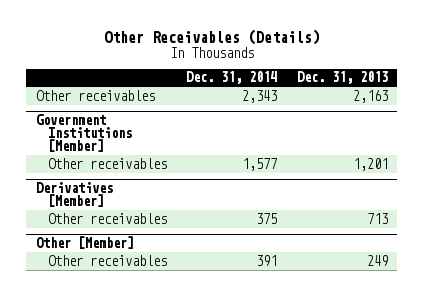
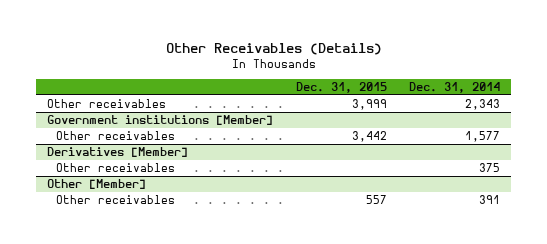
[296,71,388,85] Dec. 31, 2013 -> none
none -> [295,81,387,93] Dec. 31, 2015
[36,114,132,152] Government Institutions [Member] -> [47,115,274,126] Government institutions [Member]

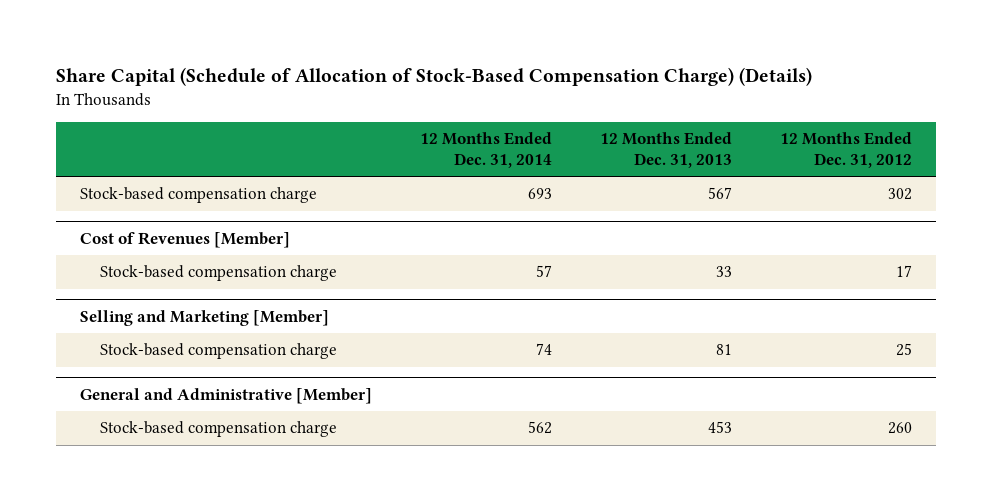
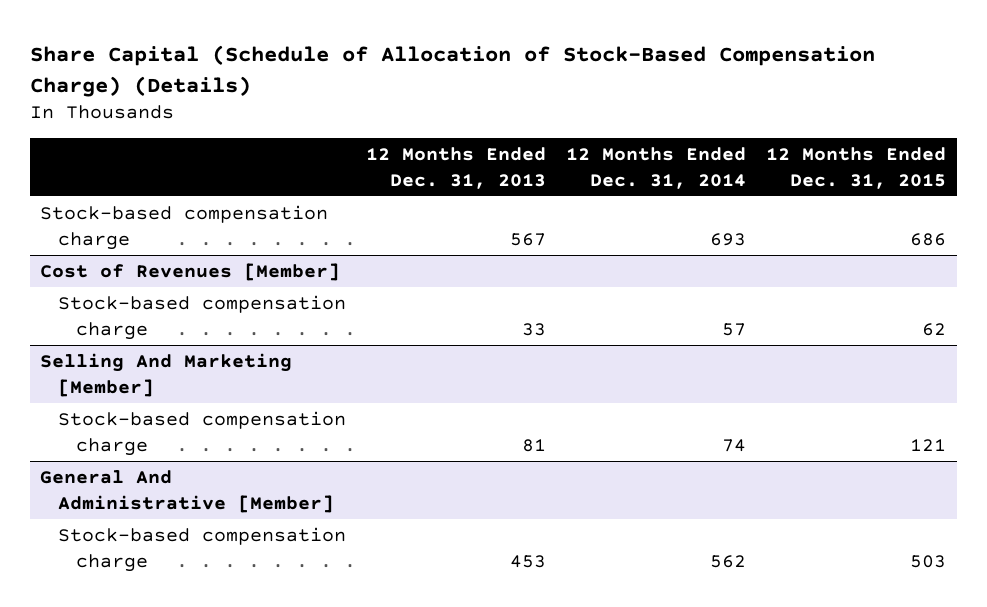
[779,132,912,169] 12 Months Ended Dec. 31, 2012 -> none
none -> [766,146,947,189] 12 Months Ended Dec. 31, 2015
[80,309,330,326] Selling and Marketing [Member] -> [40,352,293,397] Selling And Marketing [Member]
[80,387,373,404] General and Administrative [Member] -> [40,469,335,513] General And Administrative [Member]

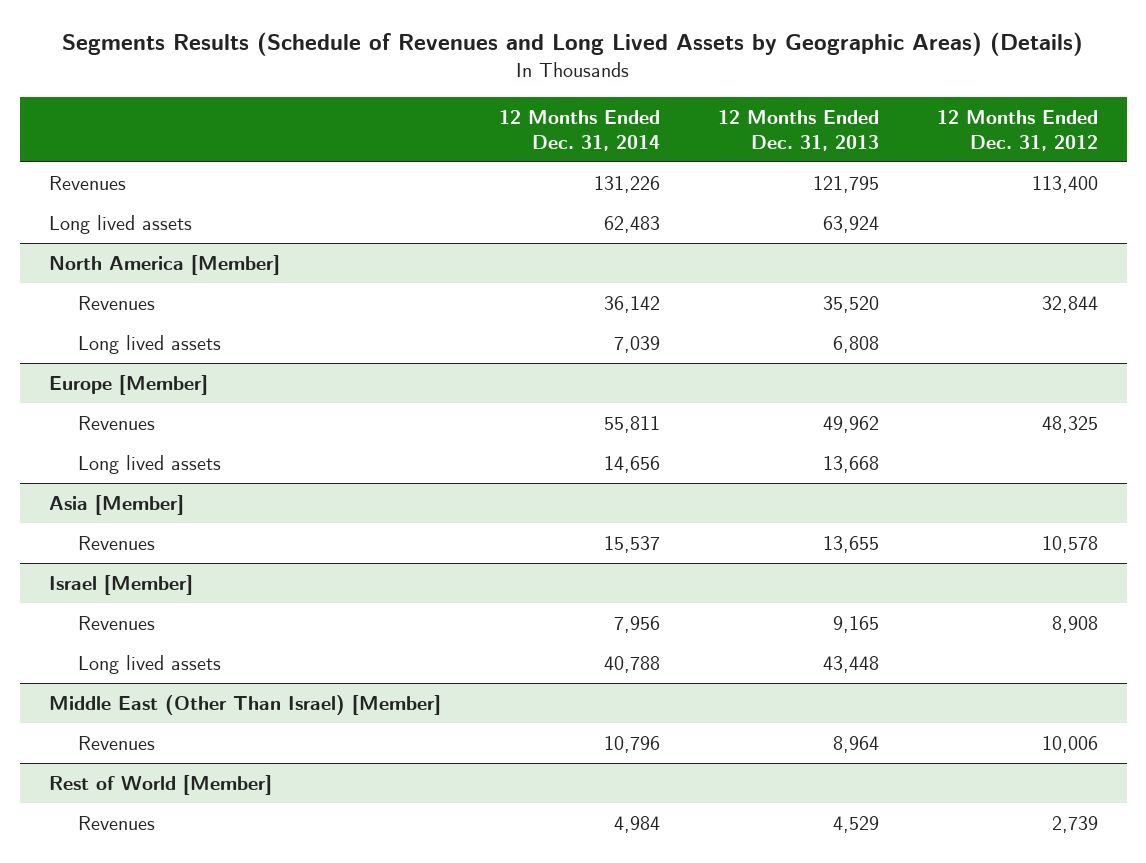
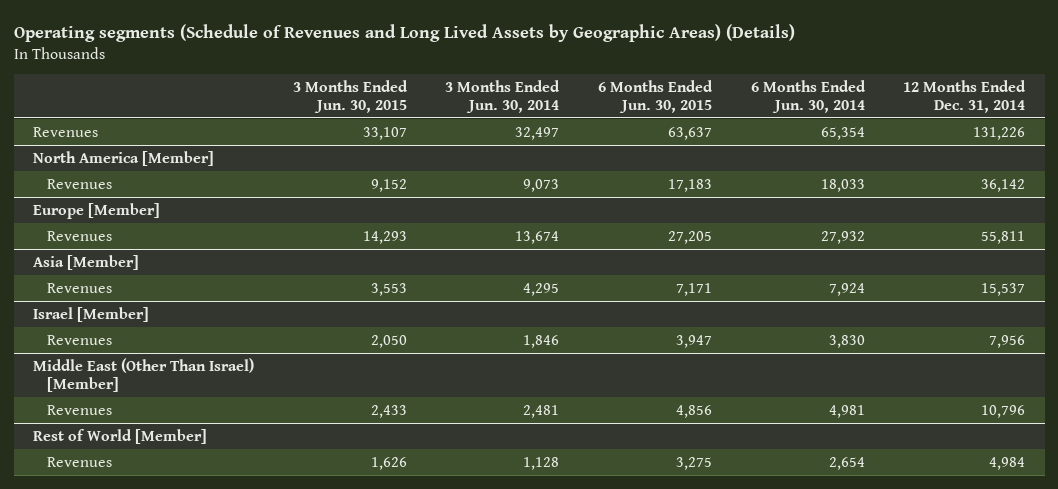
[62,32,1084,57] Segments Results (Schedule of Revenues and Long Lived Assets by Geographic Areas) (Details) -> [13,23,795,42] Operating segments (Schedule of Revenues and Long Lived Assets by Geographic Areas) (Details)
[717,110,879,151] 12 Months Ended Dec. 31, 2013 -> none
[936,110,1098,151] 12 Months Ended Dec. 31, 2012 -> none
none -> [292,79,408,113] 3 Months Ended Jun. 30, 2015
none -> [445,79,561,113] 3 Months Ended Jun. 30, 2014
none -> [597,79,713,113] 6 Months Ended Jun. 30, 2015
none -> [750,79,866,113] 6 Months Ended Jun. 30, 2014
[48,215,192,235] Long lived assets -> none
[78,335,222,355] Long lived assets -> none
[78,455,222,475] Long lived assets -> none
[78,655,222,675] Long lived assets -> none

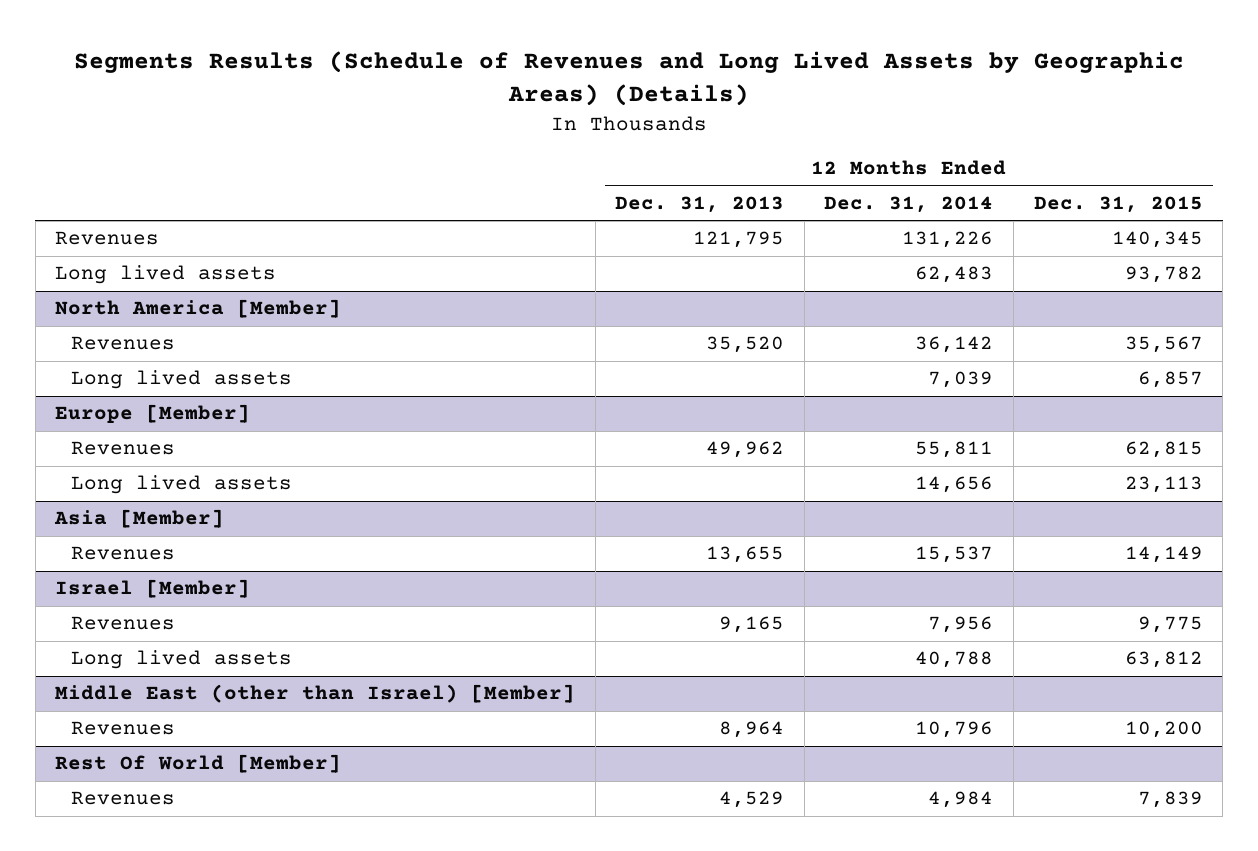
[13,23,795,42] Operating segments (Schedule of Revenues and Long Lived Assets by Geographic Areas) (Details) -> [73,51,1184,107] Segments Results (Schedule of Revenues and Long Lived Assets by Geographic Areas) (Details)
[292,79,408,113] 3 Months Ended Jun. 30, 2015 -> none
[445,79,561,113] 3 Months Ended Jun. 30, 2014 -> none
[597,79,713,113] 6 Months Ended Jun. 30, 2015 -> none
[750,79,866,113] 6 Months Ended Jun. 30, 2014 -> none
none -> [615,195,785,213] Dec. 31, 2013
none -> [1033,195,1203,213] Dec. 31, 2015
none -> [55,265,277,285] Long lived assets
none -> [70,370,292,390] Long lived assets
none -> [70,475,292,495] Long lived assets
none -> [70,650,292,670] Long lived assets
[32,357,254,392] Middle East (Other Than Israel) [Member] -> [55,684,576,704] Middle East (other than Israel) [Member]
[32,428,207,444] Rest of World [Member] -> [55,754,342,774] Rest Of World [Member]

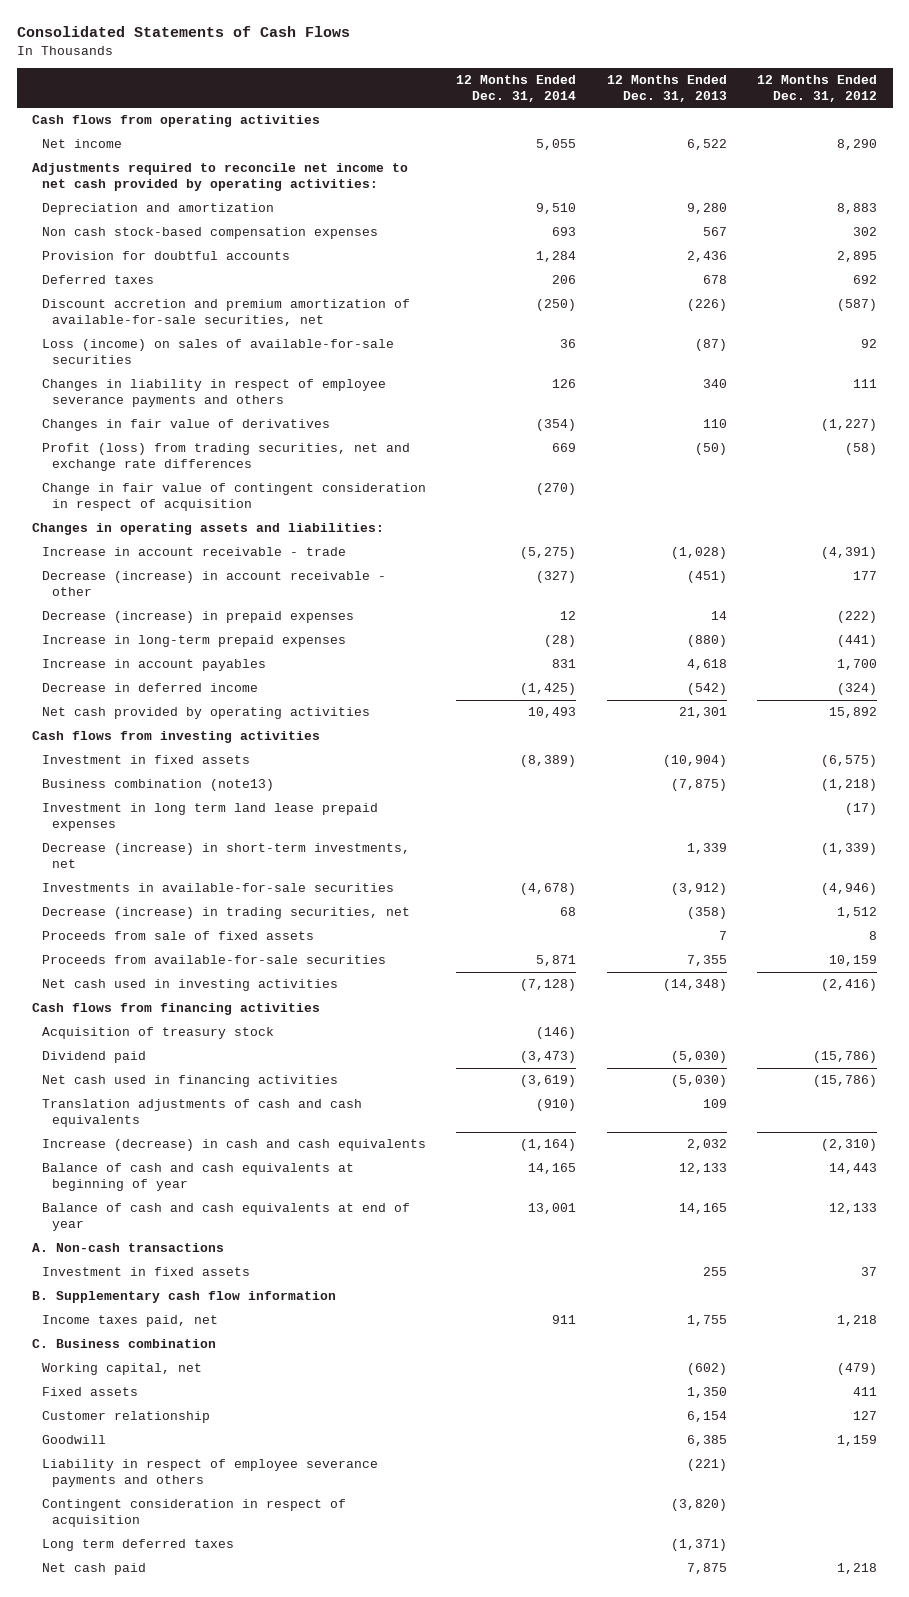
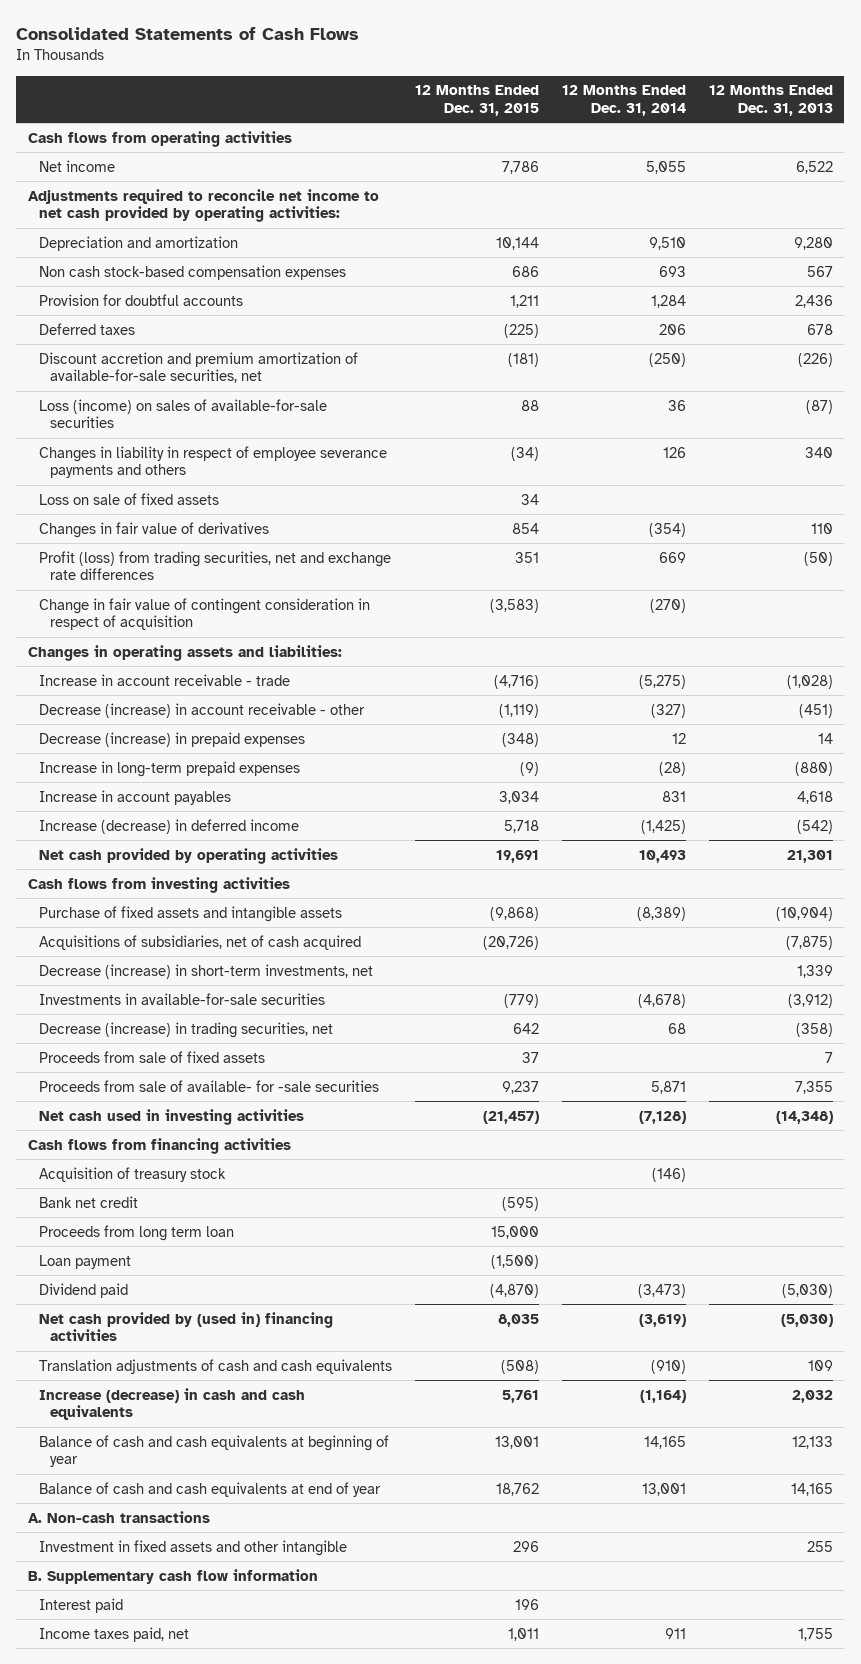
[757,75,878,102] 12 Months Ended Dec. 31, 2012 -> none
none -> [415,85,540,117] 12 Months Ended Dec. 31, 2015
none -> [39,492,220,505] Loss on sale of fixed assets
[42,683,259,693] Decrease in deferred income -> [39,818,300,834] Increase (decrease) in deferred income
[42,803,379,831] Investment in long term land lease prepaid expenses -> none
[42,755,251,765] Investment in fixed assets -> [39,905,343,922] Purchase of fixed assets and intangible assets
[42,779,275,792] Business combination (note13) -> [39,934,362,950] Acquisitions of subsidiaries, net of cash acquired
[42,955,387,965] Proceeds from available-for-sale securities -> [39,1079,380,1092] Proceeds from sale of available- for -sale securities
none -> [39,1195,139,1208] Bank net credit
none -> [39,1224,235,1241] Proceeds from long term loan
none -> [39,1254,132,1269] Loan payment
[42,1075,339,1088] Net cash used in financing activities -> [39,1311,334,1342] Net cash provided by (used in) financing activities
[42,1267,251,1277] Investment in fixed assets -> [39,1539,348,1556] Investment in fixed assets and other intangible
none -> [39,1597,124,1613] Interest paid
[32,1339,217,1349] C. Business combination -> none
[42,1363,203,1376] Working capital, net -> none
[42,1387,139,1397] Fixed assets -> none
[42,1411,211,1424] Customer relationship -> none
[42,1435,107,1445] Goodwill -> none
[42,1459,379,1487] Liability in respect of employee severance payments and others -> none
[42,1499,347,1527] Contingent consideration in respect of acquisition -> none
[42,1539,235,1552] Long term deferred taxes -> none
[42,1563,147,1576] Net cash paid -> none

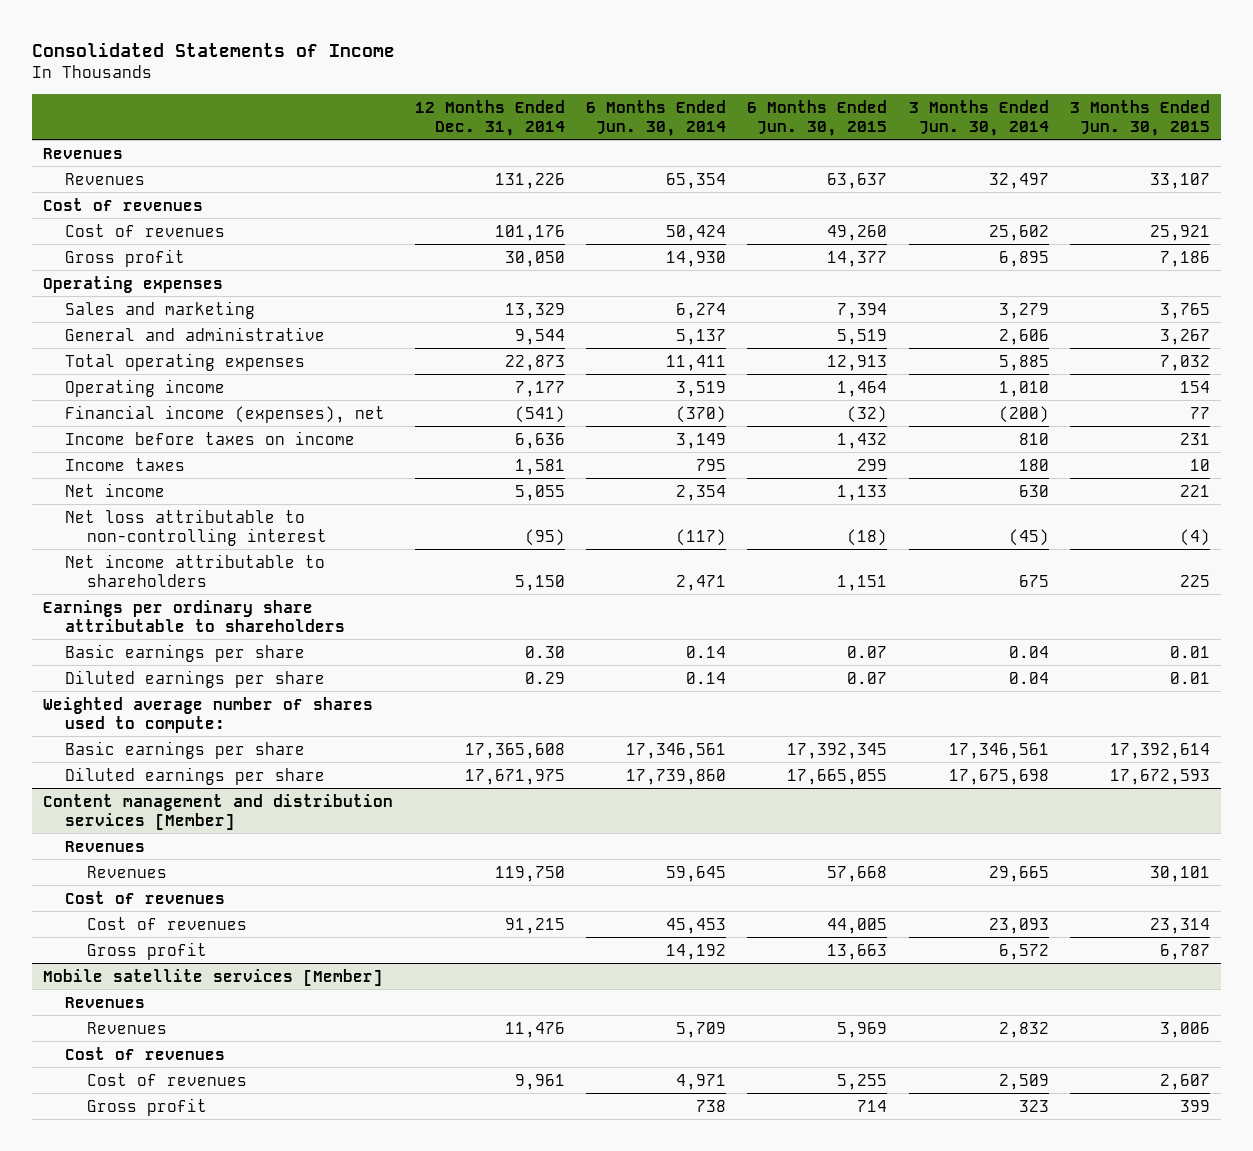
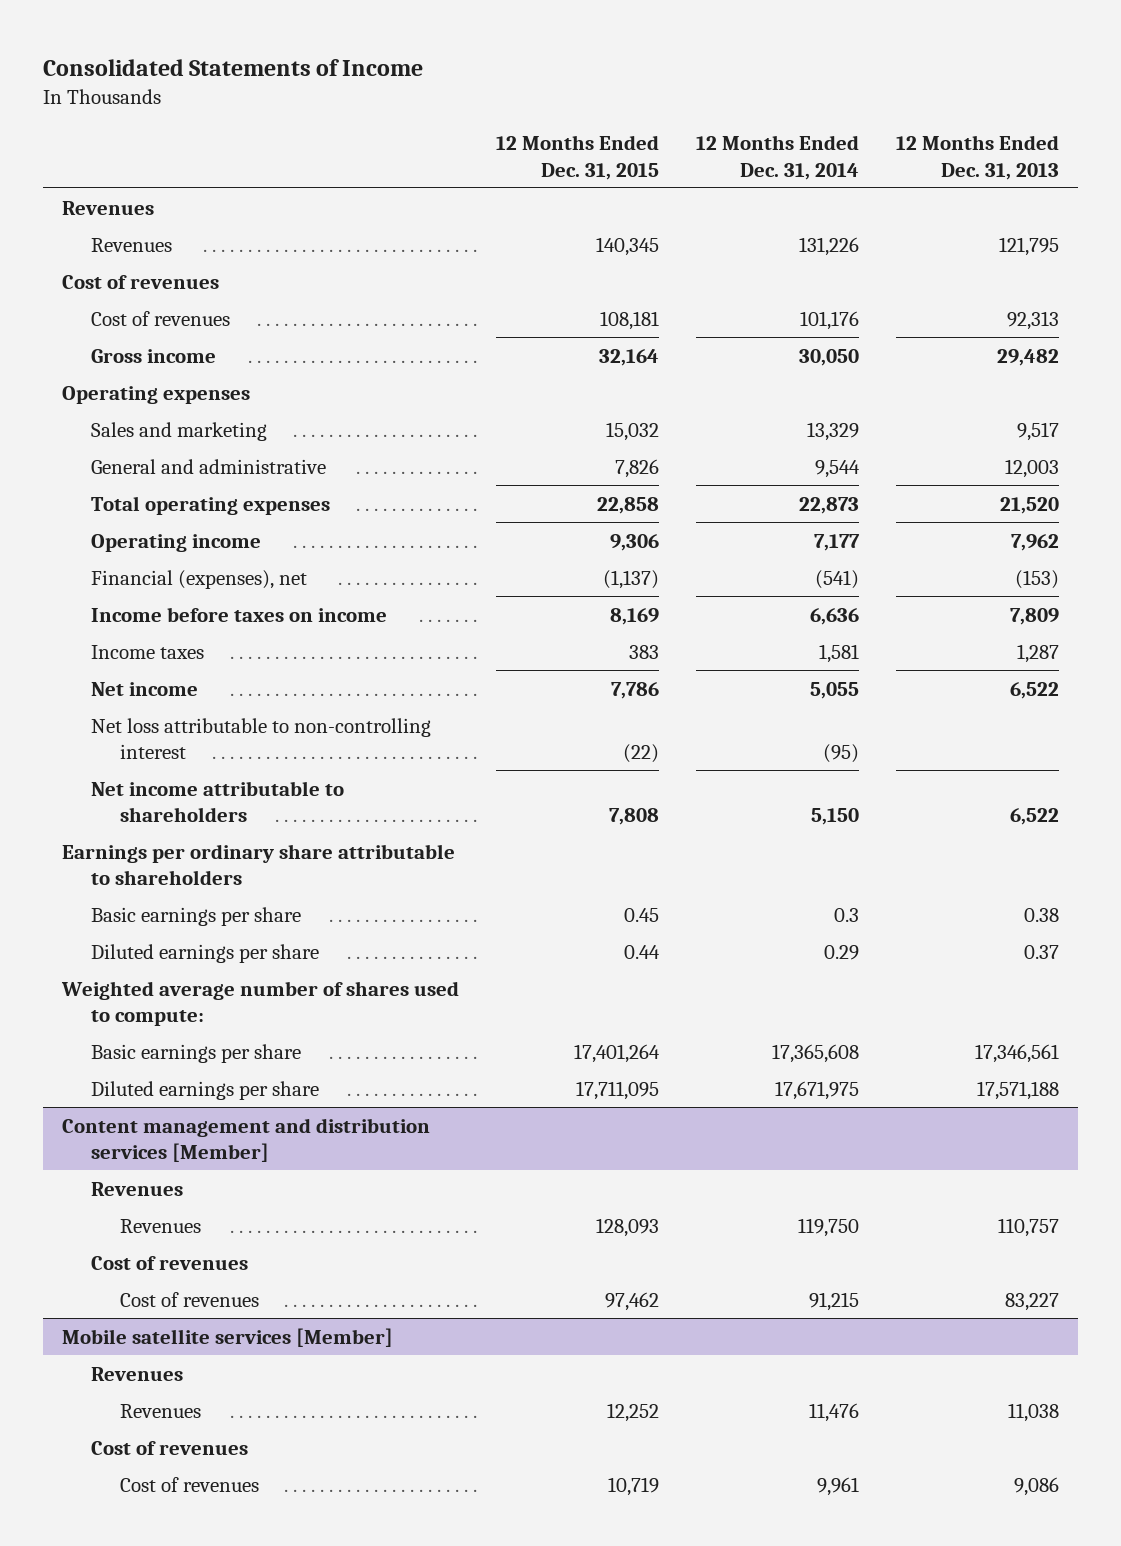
[585,99,726,136] 6 Months Ended Jun. 30, 2014 -> none
[747,99,888,136] 6 Months Ended Jun. 30, 2015 -> none
[908,99,1049,136] 3 Months Ended Jun. 30, 2014 -> none
[1070,99,1211,136] 3 Months Ended Jun. 30, 2015 -> none
none -> [495,135,659,180] 12 Months Ended Dec. 31, 2015
none -> [896,135,1060,180] 12 Months Ended Dec. 31, 2013
[65,248,186,267] Gross profit -> [90,348,216,363] Gross income
[65,404,386,423] Financial income (expenses), net -> [90,569,307,589] Financial (expenses), net
[524,645,565,658] 0.30 -> [833,907,859,922] 0.3
[87,941,208,960] Gross profit -> none
[87,1097,208,1116] Gross profit -> none

